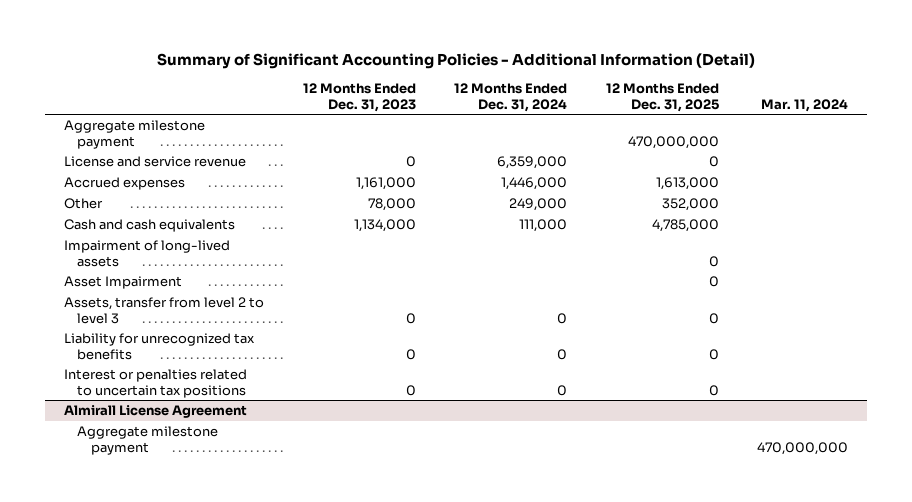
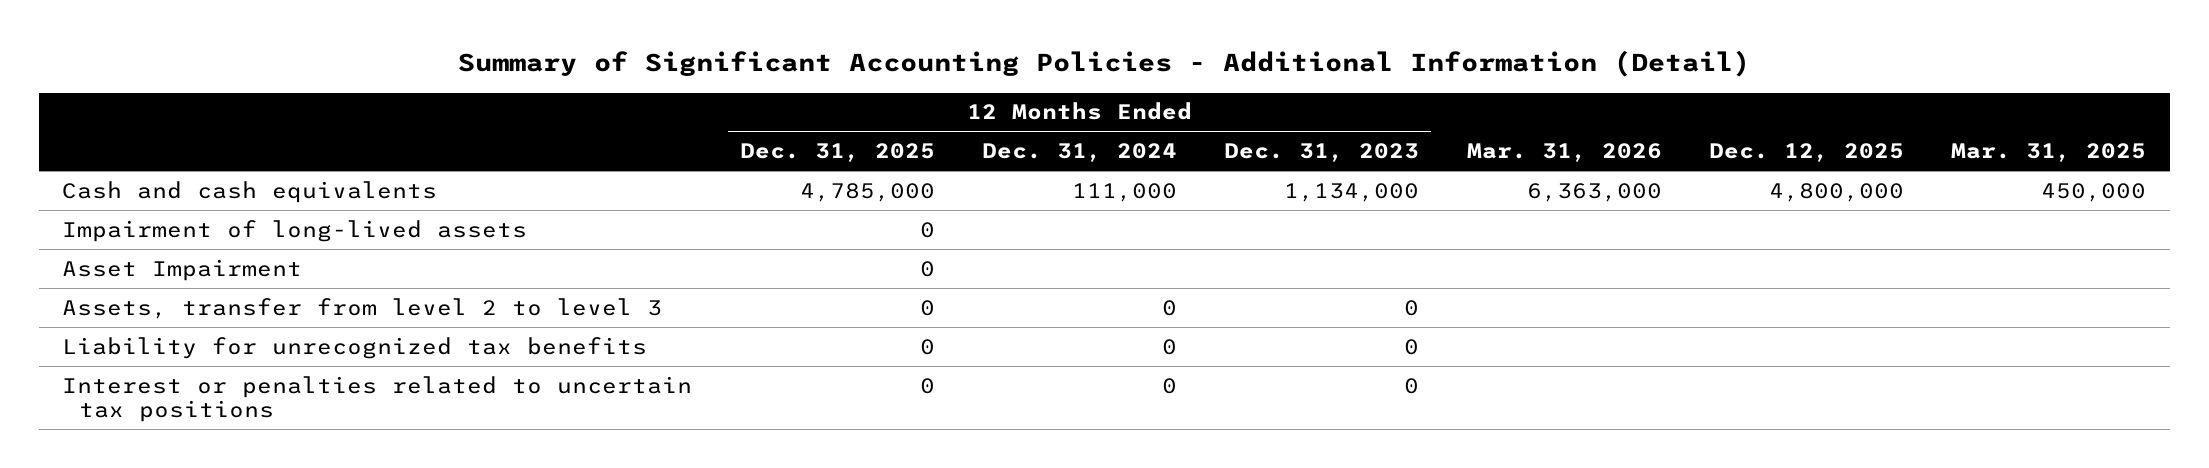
[760,98,848,112] Mar. 11, 2024 -> none
none -> [1466,143,1662,163] Mar. 31, 2026
none -> [1709,143,1905,163] Dec. 12, 2025
none -> [1951,143,2147,163] Mar. 31, 2025
[64,120,206,149] Aggregate milestone payment -> none
[64,156,247,168] License and service revenue -> none
[64,177,186,191] Accrued expenses -> none
[64,198,104,210] Other -> none
[64,405,248,419] Almirall License Agreement -> none
[77,426,219,455] Aggregate milestone payment -> none

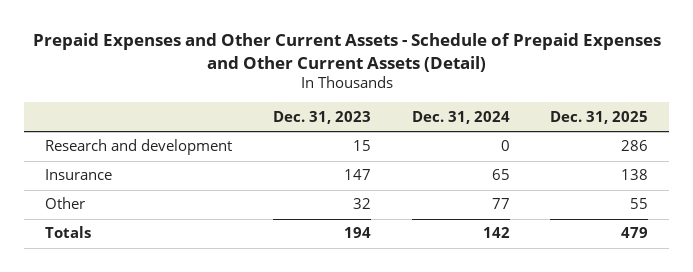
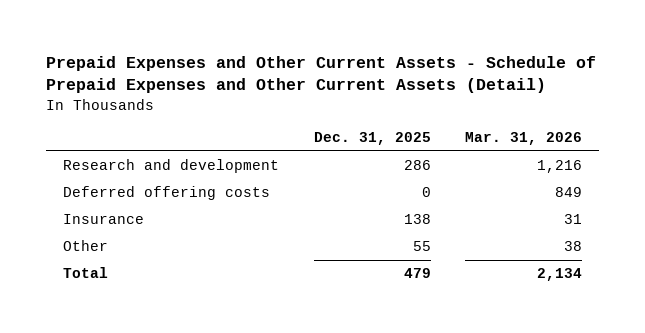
[272,110,371,124] Dec. 31, 2023 -> none
[411,110,510,124] Dec. 31, 2024 -> none
none -> [465,132,583,146] Mar. 31, 2026
none -> [62,186,270,201] Deferred offering costs
[44,226,91,239] Totals -> [62,267,108,279] Total

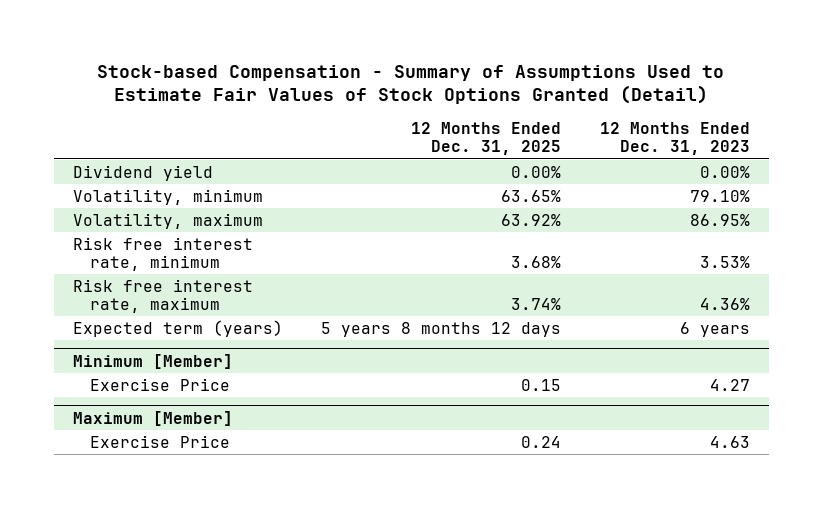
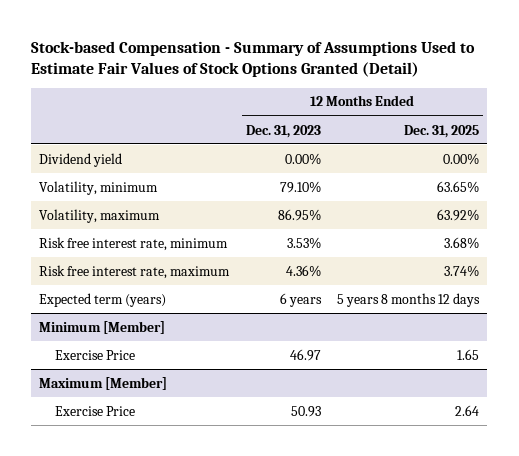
[521,378,562,391] 0.15 -> [457,348,480,360] 1.65
[709,378,750,391] 4.27 -> [289,348,321,361] 46.97
[521,435,562,448] 0.24 -> [455,404,480,416] 2.64
[709,435,750,448] 4.63 -> [290,405,321,417] 50.93

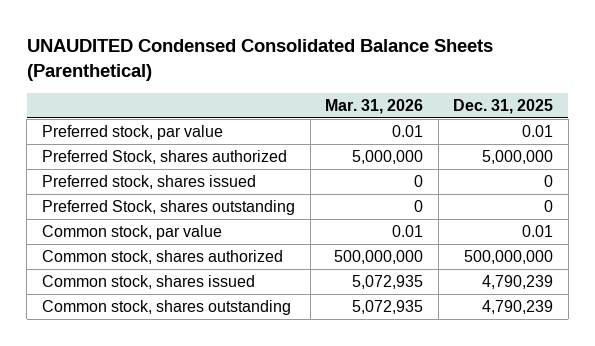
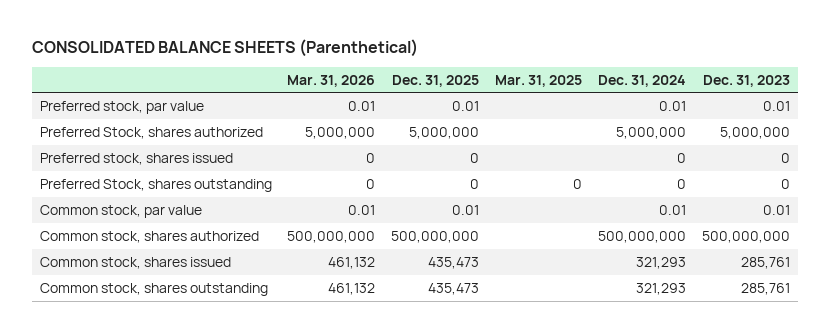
[26,38,493,81] UNAUDITED Condensed Consolidated Balance Sheets (Parenthetical) -> [31,39,418,58] CONSOLIDATED BALANCE SHEETS (Parenthetical)
none -> [495,74,583,87] Mar. 31, 2025
none -> [598,74,687,87] Dec. 31, 2024
none -> [702,74,790,87] Dec. 31, 2023
[352,275,424,290] 5,072,935 -> [328,256,376,269] 461,132
[482,275,554,290] 4,790,239 -> [428,256,480,269] 435,473
[352,300,424,315] 5,072,935 -> [328,282,376,295] 461,132
[482,300,554,315] 4,790,239 -> [428,282,480,295] 435,473

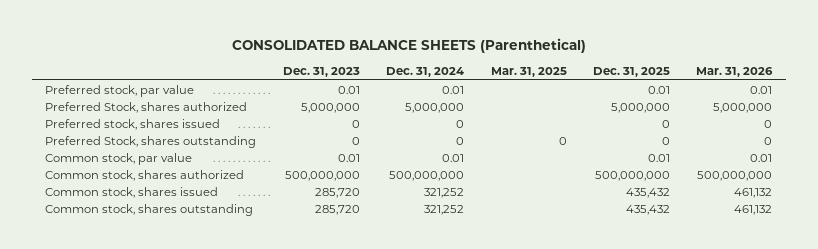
[428,256,480,269] 435,473 -> [625,187,670,198] 435,432
[636,256,687,269] 321,293 -> [424,187,465,198] 321,252
[740,256,790,269] 285,761 -> [314,187,360,198] 285,720
[428,282,480,295] 435,473 -> [625,204,670,215] 435,432
[636,282,687,295] 321,293 -> [424,204,465,215] 321,252
[740,282,790,295] 285,761 -> [314,204,360,215] 285,720

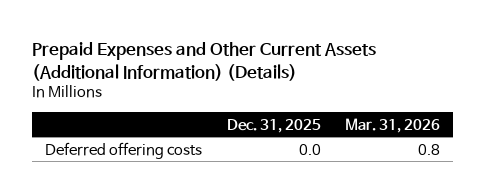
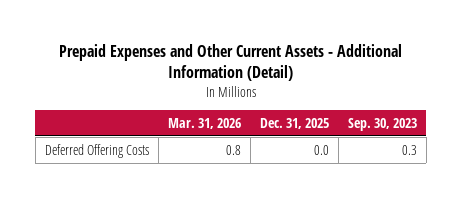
[32,41,377,81] Prepaid Expenses and Other Current Assets (Additional Information) (Details) -> [58,43,402,82] Prepaid Expenses and Other Current Assets - Additional Information (Detail)
none -> [347,117,417,131] Sep. 30, 2023
[44,141,202,159] Deferred offering costs -> [44,143,149,158] Deferred Offering Costs

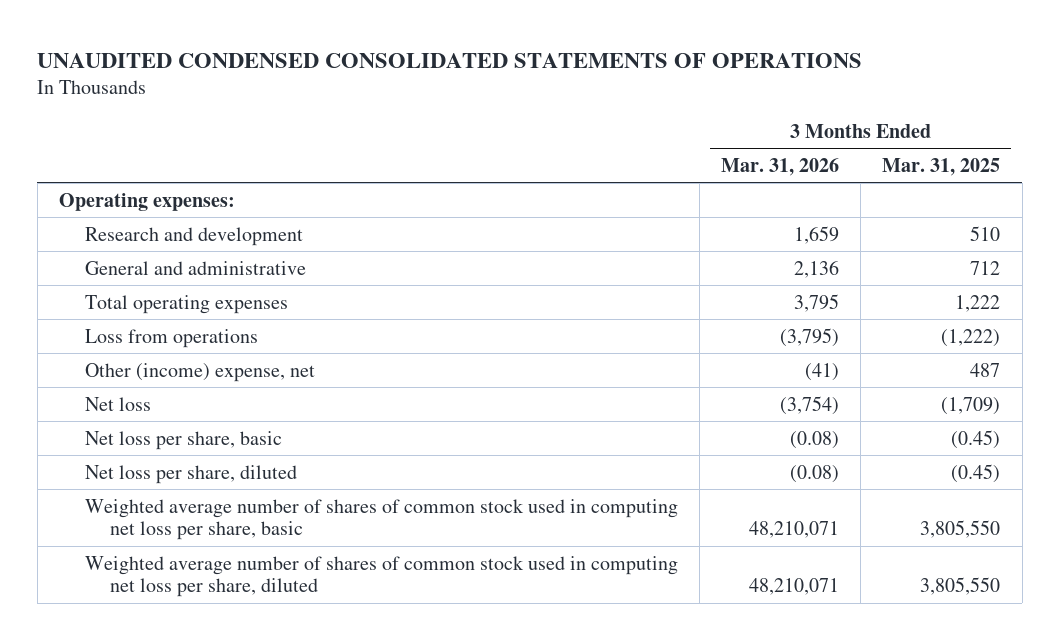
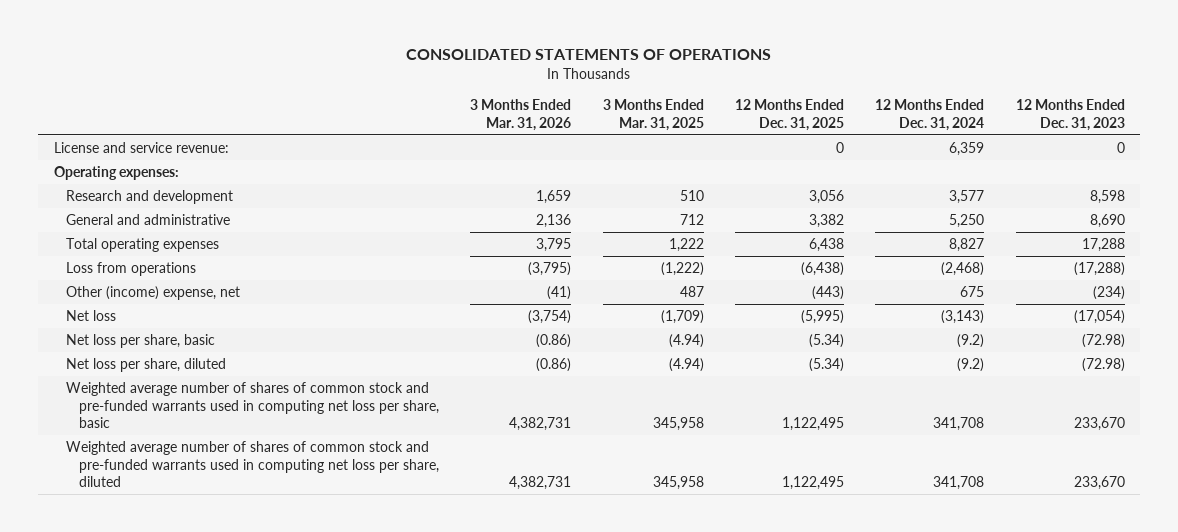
[37,52,863,68] UNAUDITED CONDENSED CONSOLIDATED STATEMENTS OF OPERATIONS -> [406,48,772,60] CONSOLIDATED STATEMENTS OF OPERATIONS
none -> [734,98,844,131] 12 Months Ended Dec. 31, 2025
none -> [875,98,985,131] 12 Months Ended Dec. 31, 2024
none -> [1015,98,1125,131] 12 Months Ended Dec. 31, 2023
none -> [53,142,229,154] License and service revenue:
[790,430,840,449] (0.08) -> [536,334,572,349] (0.86)
[951,429,1001,449] (0.45) -> [668,334,704,349] (4.94)
[790,464,840,483] (0.08) -> [536,358,572,373] (0.86)
[951,463,1001,483] (0.45) -> [668,358,704,373] (4.94)
[84,498,678,541] Weighted average number of shares of common stock used in computing net loss per share, basic -> [66,382,439,429] Weighted average number of shares of common stock and pre-funded warrants used in computing net loss per share, basic
[749,521,840,539] 48,210,071 -> [509,417,572,432] 4,382,731
[920,520,1001,539] 3,805,550 -> [652,417,704,432] 345,958
[84,555,678,598] Weighted average number of shares of common stock used in computing net loss per share, diluted -> [66,441,439,488] Weighted average number of shares of common stock and pre-funded warrants used in computing net loss per share, diluted
[749,578,840,596] 48,210,071 -> [509,476,572,491] 4,382,731
[920,577,1001,596] 3,805,550 -> [652,476,704,491] 345,958

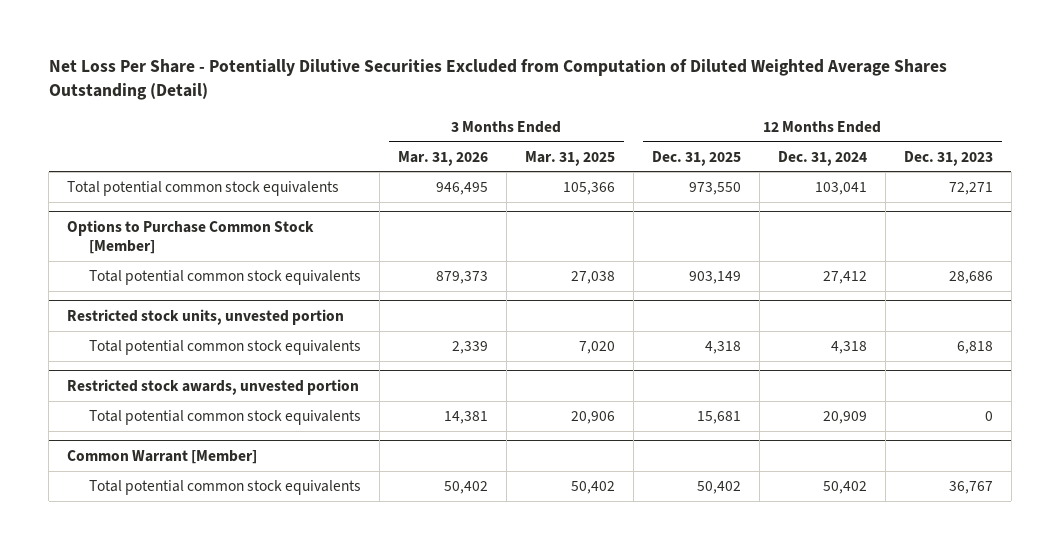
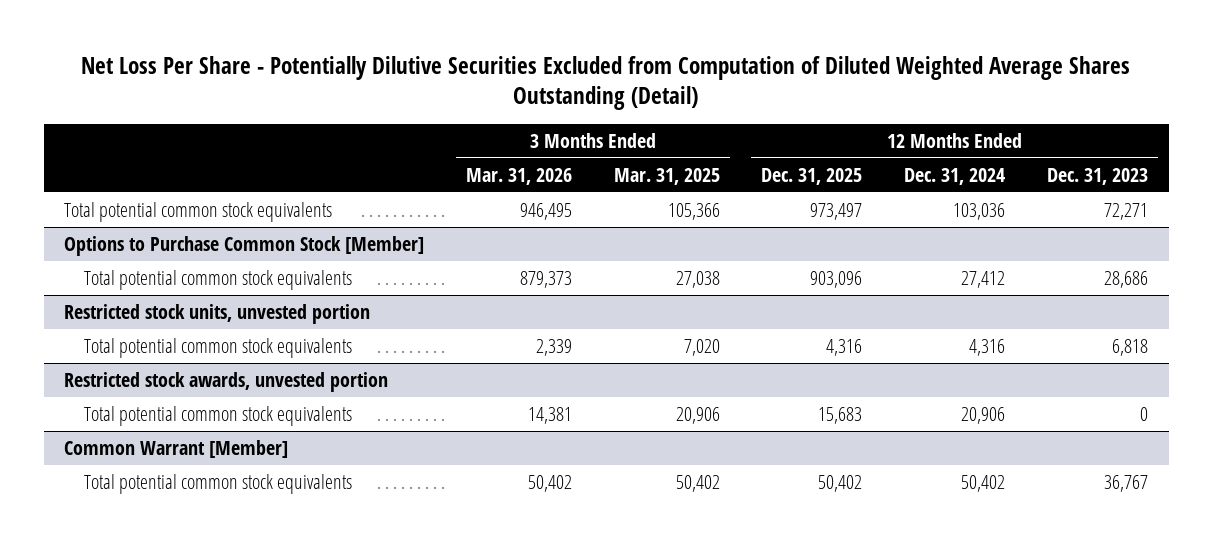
[688,182,741,196] 973,550 -> [810,202,863,220] 973,497
[814,182,867,196] 103,041 -> [953,202,1006,220] 103,036
[688,271,741,285] 903,149 -> [810,270,863,288] 903,096
[704,341,741,355] 4,318 -> [826,338,863,356] 4,316
[830,341,867,355] 4,318 -> [969,338,1006,356] 4,316
[696,411,741,425] 15,681 -> [818,406,863,424] 15,683
[822,411,867,425] 20,909 -> [961,406,1006,424] 20,906

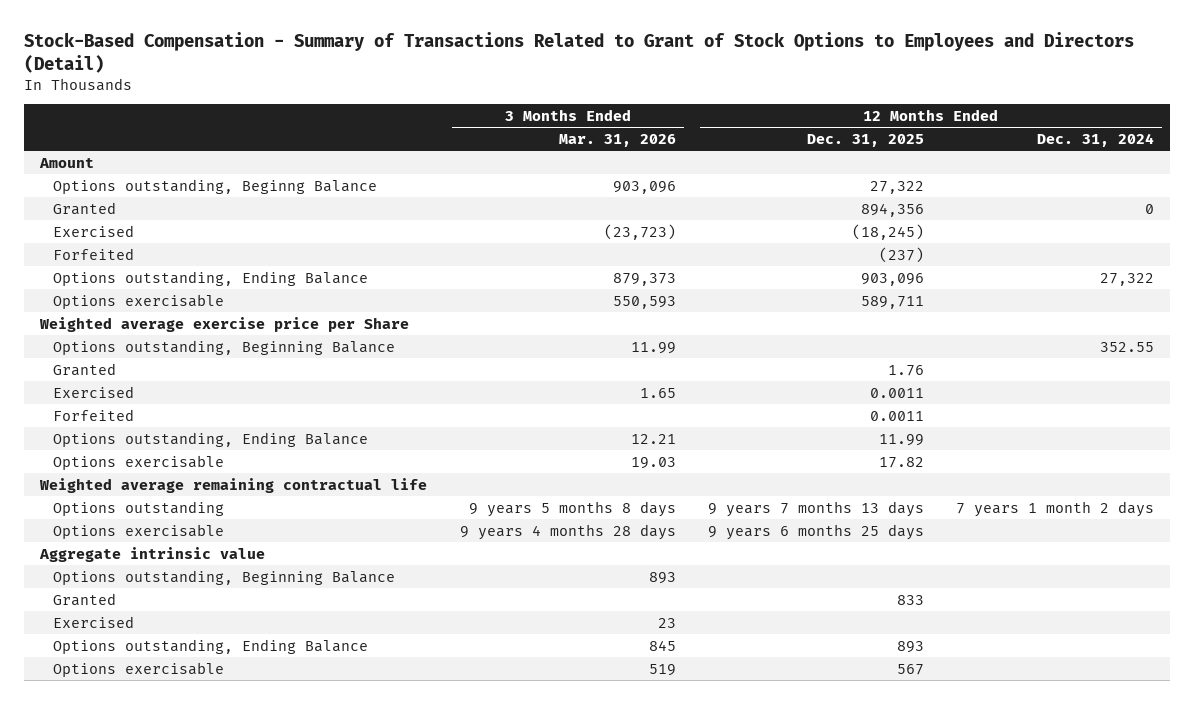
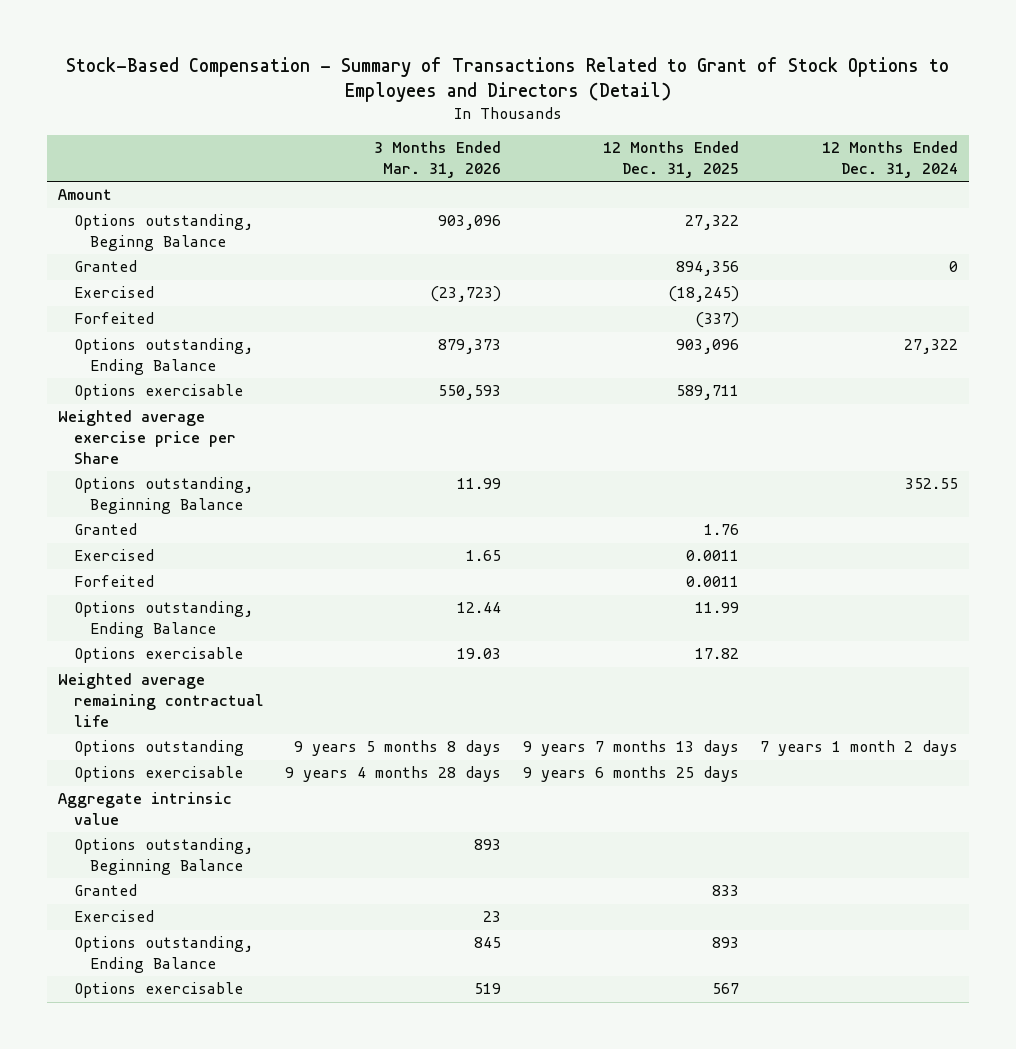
[878,246,924,263] (237) -> [694,312,739,329] (337)
[630,433,676,444] 12.21 -> [457,602,502,614] 12.44

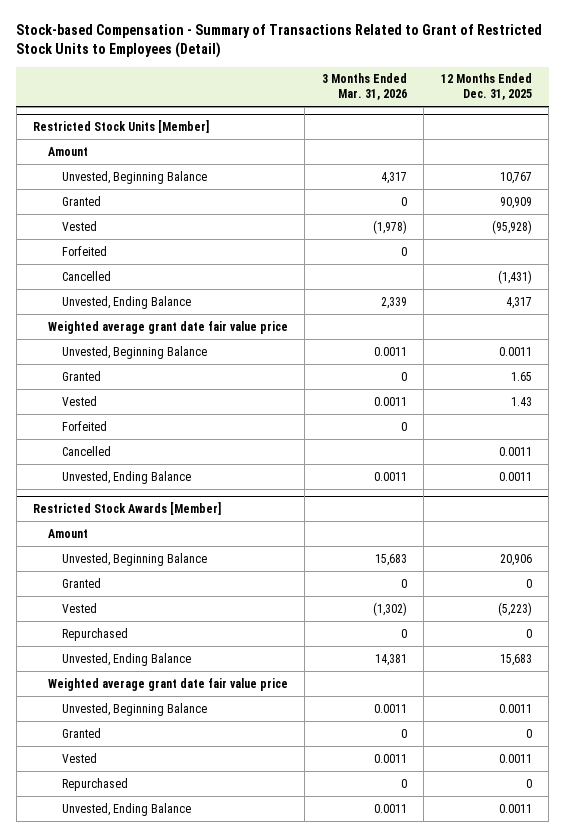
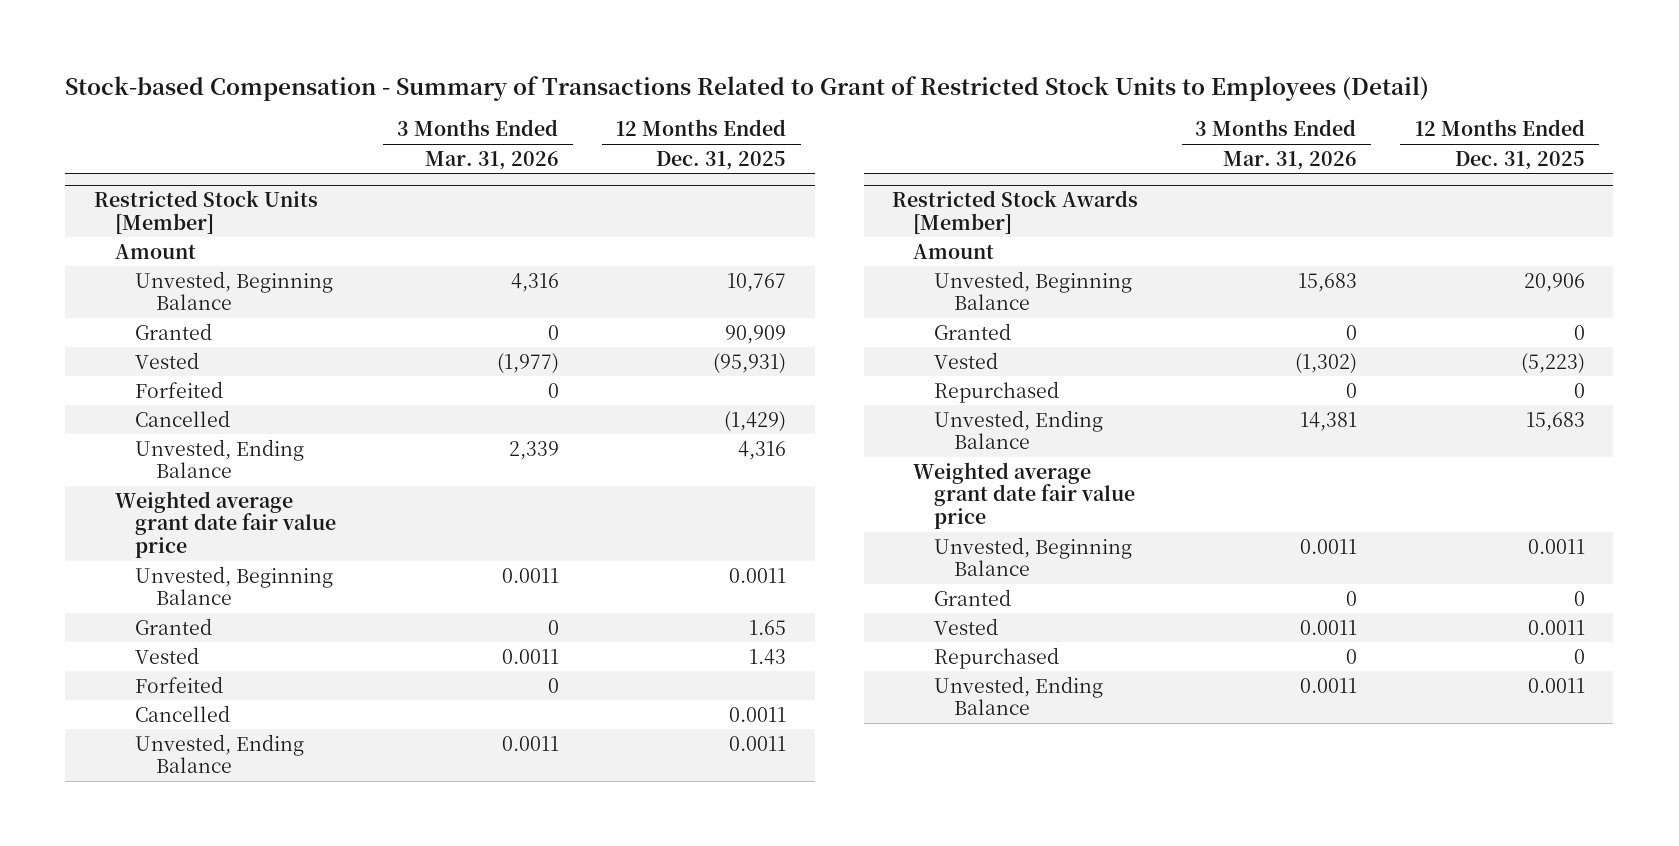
[380,171,407,184] 4,317 -> [510,272,559,292] 4,316
[372,219,407,234] (1,978) -> [496,352,559,374] (1,977)
[491,219,532,234] (95,928) -> [713,352,787,374] (95,931)
[497,269,532,284] (1,431) -> [724,410,787,432] (1,429)
[505,296,532,309] 4,317 -> [738,440,787,460] 4,316

